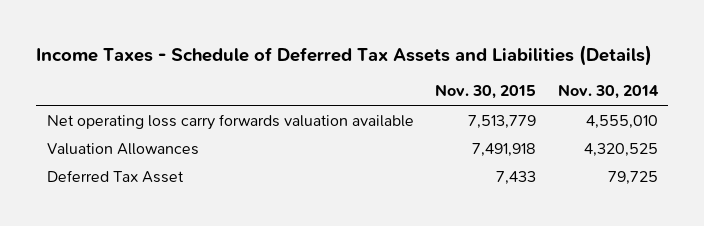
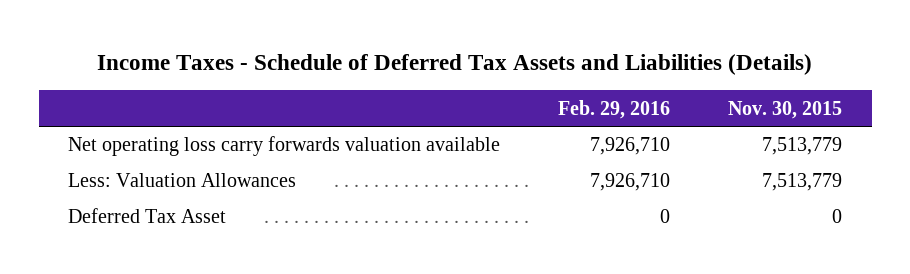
[557,84,659,100] Nov. 30, 2014 -> none
none -> [558,99,671,119] Feb. 29, 2016
[46,142,199,155] Valuation Allowances -> [67,173,296,188] Less: Valuation Allowances
[472,142,537,157] 7,491,918 -> [762,173,843,192] 7,513,779
[496,170,537,185] 7,433 -> [832,209,843,224] 0

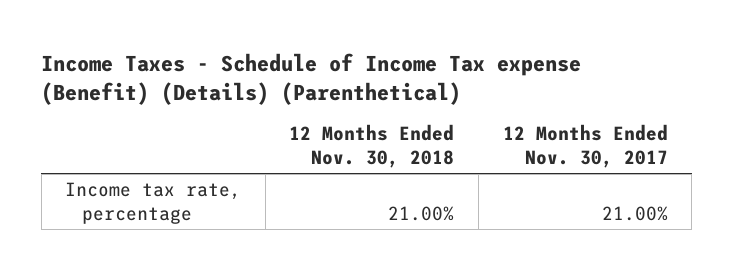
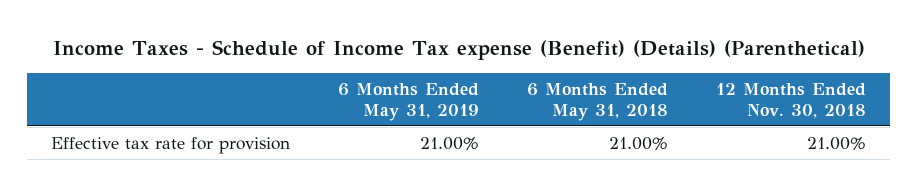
[502,124,668,169] 12 Months Ended Nov. 30, 2017 -> none
none -> [338,82,480,121] 6 Months Ended May 31, 2019
none -> [527,82,669,121] 6 Months Ended May 31, 2018
[65,181,242,224] Income tax rate, percentage -> [51,137,291,155] Effective tax rate for provision

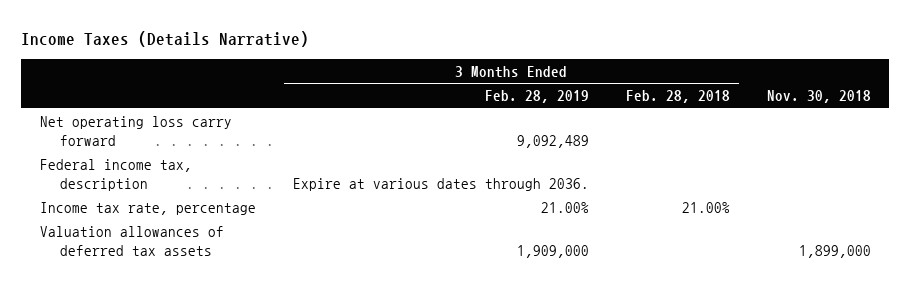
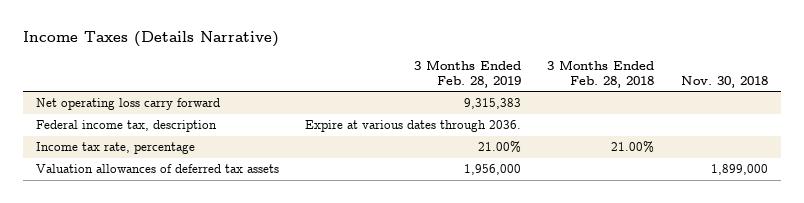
[516,134,589,148] 9,092,489 -> [464,98,522,110] 9,315,383
[516,244,589,258] 1,909,000 -> [464,164,522,176] 1,956,000

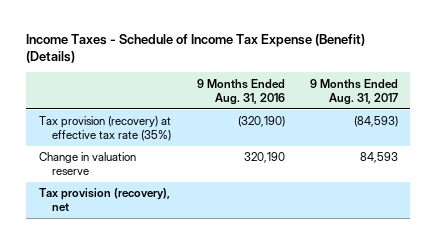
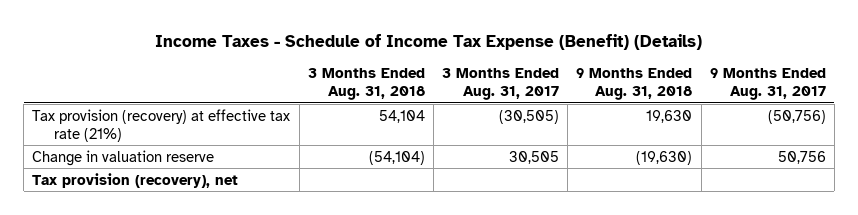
[196,78,285,105] 9 Months Ended Aug. 31, 2016 -> none
none -> [307,67,425,101] 3 Months Ended Aug. 31, 2018
none -> [442,67,560,101] 3 Months Ended Aug. 31, 2017
none -> [576,67,693,101] 9 Months Ended Aug. 31, 2018
[38,116,172,142] Tax provision (recovery) at effective tax rate (35%) -> [32,108,291,142] Tax provision (recovery) at effective tax rate (21%)
[353,116,398,128] (84,593) -> [767,109,826,124] (50,756)
[359,152,398,164] 84,593 -> [777,150,826,164] 50,756

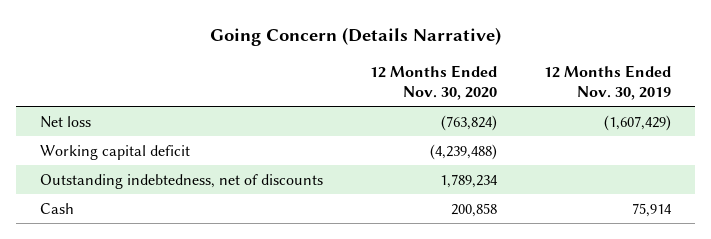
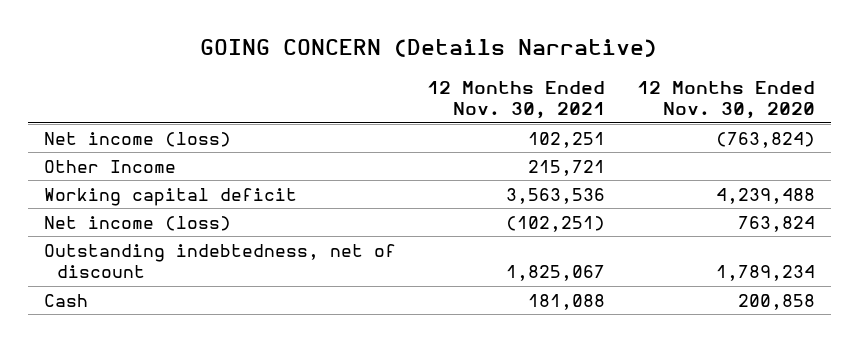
[209,26,501,46] Going Concern (Details Narrative) -> [200,39,658,58] GOING CONCERN (Details Narrative)
[544,64,672,100] 12 Months Ended Nov. 30, 2019 -> none
none -> [427,80,606,120] 12 Months Ended Nov. 30, 2021
[39,115,91,128] Net loss -> [43,131,231,147] Net income (loss)
none -> [43,159,176,173] Other Income
[430,143,498,160] (4,239,488) -> [716,187,816,204] 4,239,488
none -> [43,215,231,231] Net income (loss)
[39,173,323,189] Outstanding indebtedness, net of discounts -> [43,243,396,279] Outstanding indebtedness, net of discount

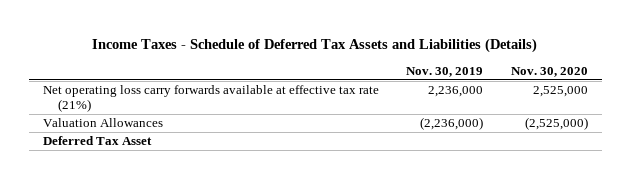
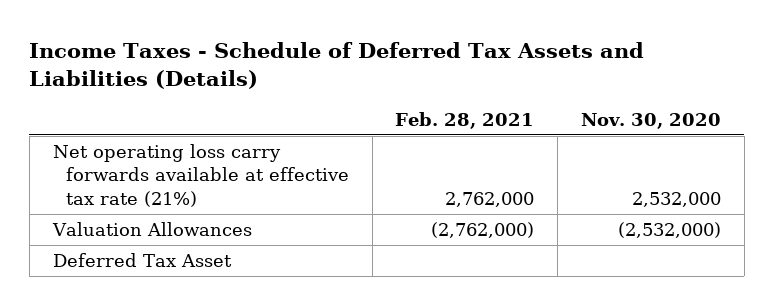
[406,66,484,77] Nov. 30, 2019 -> none
none -> [395,111,535,129] Feb. 28, 2021
[532,86,588,98] 2,525,000 -> [632,191,722,207] 2,532,000
[524,117,588,131] (2,525,000) -> [618,221,722,238] (2,532,000)

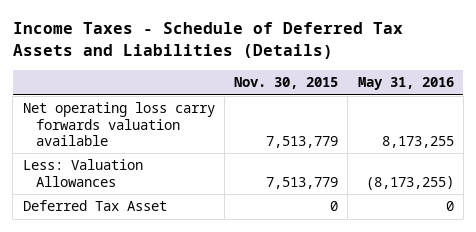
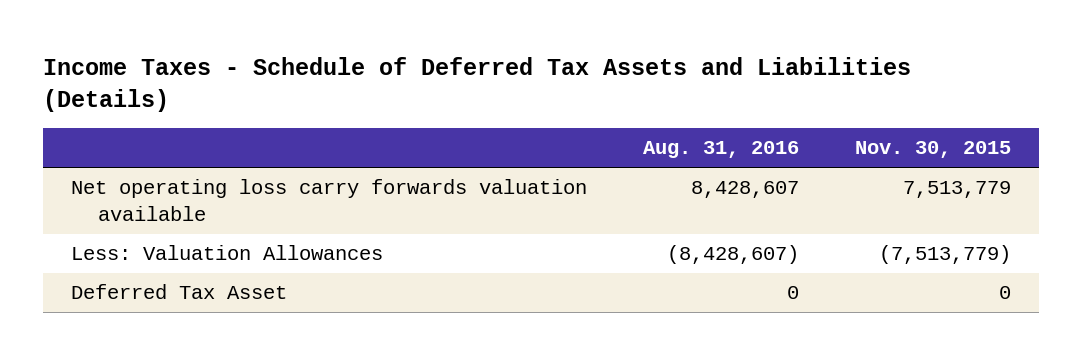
[357,77,454,91] May 31, 2016 -> none
none -> [643,141,800,159] Aug. 31, 2016
[266,176,339,189] 7,513,779 -> [879,245,1012,265] (7,513,779)

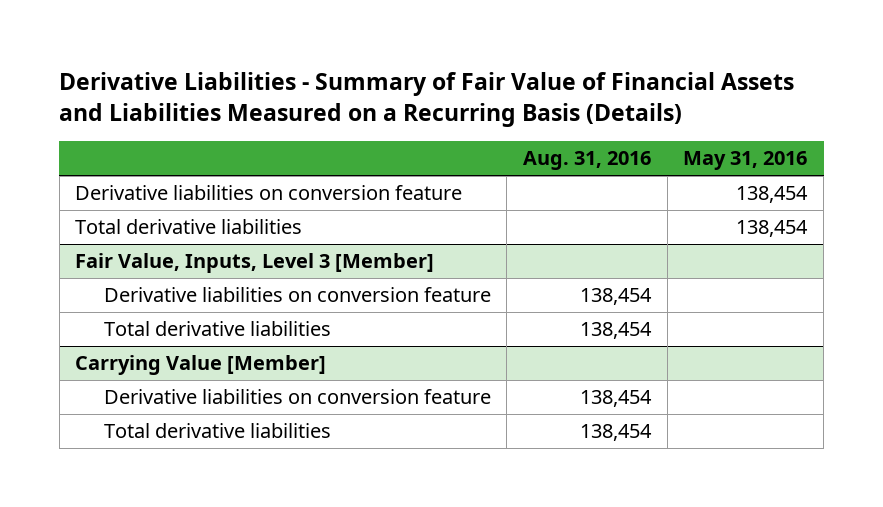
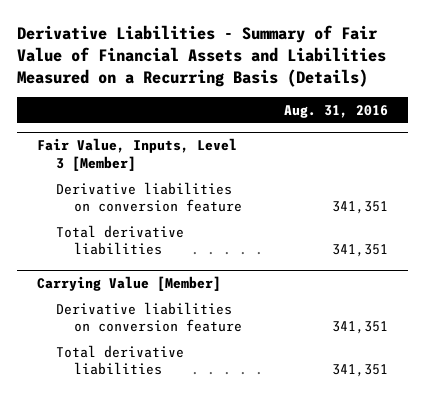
[683,151,808,171] May 31, 2016 -> none
[75,185,463,201] Derivative liabilities on conversion feature -> none
[75,219,303,235] Total derivative liabilities -> none
[580,288,653,306] 138,454 -> [331,201,388,215] 341,351
[580,322,653,340] 138,454 -> [331,244,388,258] 341,351
[580,390,653,408] 138,454 -> [331,321,388,335] 341,351
[580,424,653,442] 138,454 -> [331,364,388,378] 341,351

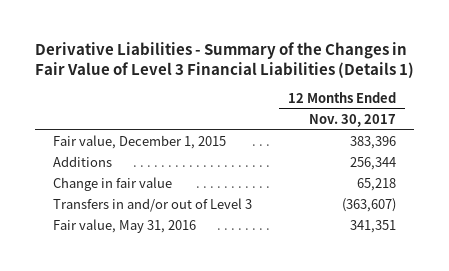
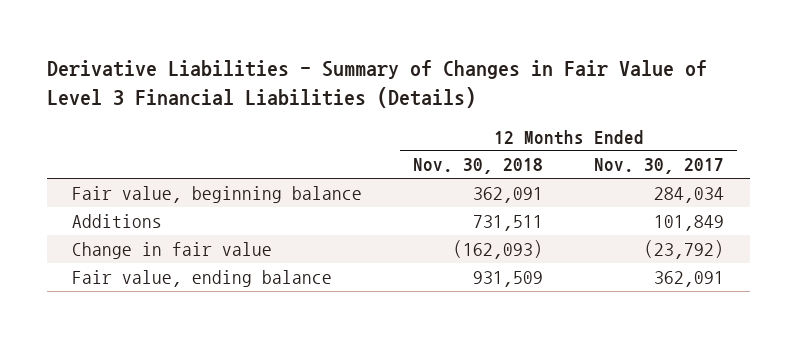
[34,41,414,78] Derivative Liabilities - Summary of the Changes in Fair Value of Level 3 Financial Liabilities (Details 1) -> [46,60,707,109] Derivative Liabilities - Summary of Changes in Fair Value of Level 3 Financial Liabilities (Details)
none -> [413,158,544,175] Nov. 30, 2018
[52,198,252,213] Transfers in and/or out of Level 3 -> none
[52,135,226,150] Fair value, December 1, 2015 -> [72,185,363,203] Fair value, beginning balance
[349,136,396,150] 383,396 -> [654,186,725,203] 284,034
[349,157,396,171] 256,344 -> [654,214,725,231] 101,849
[356,178,396,192] 65,218 -> [644,239,725,259] (23,792)
[52,219,196,234] Fair value, May 31, 2016 -> [72,269,333,287] Fair value, ending balance
[349,220,396,234] 341,351 -> [654,270,725,287] 362,091

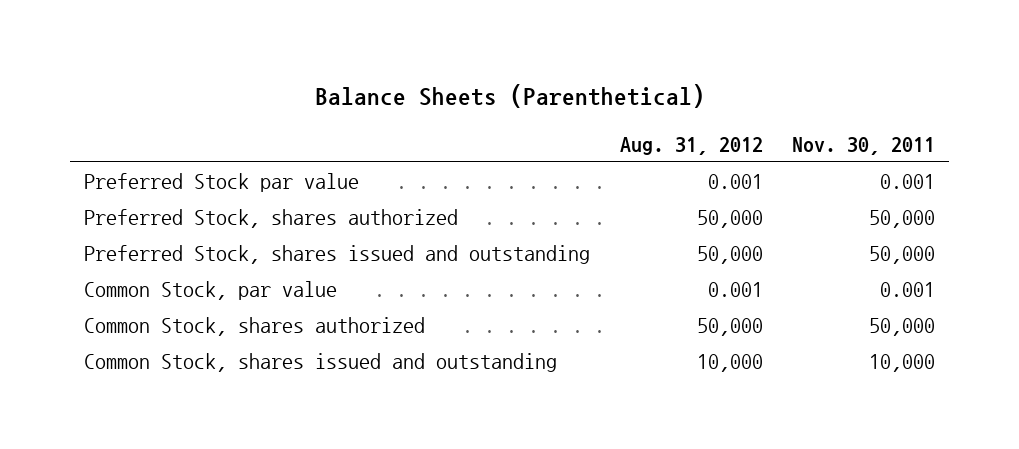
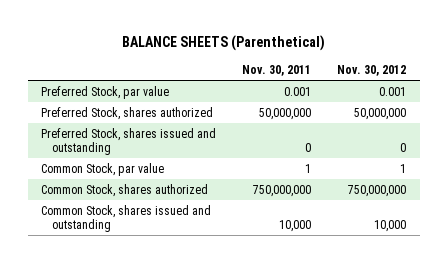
[314,83,705,108] Balance Sheets (Parenthetical) -> [121,34,325,51] BALANCE SHEETS (Parenthetical)
[619,136,763,155] Aug. 31, 2012 -> none
none -> [337,64,407,76] Nov. 30, 2012
[84,172,360,192] Preferred Stock par value -> [41,85,170,99] Preferred Stock, par value
[868,209,935,228] 50,000 -> [259,107,312,120] 50,000,000
[868,245,935,264] 50,000 -> [305,143,312,153] 0
[879,281,935,297] 0.001 -> [305,163,312,173] 1
[868,317,935,336] 50,000 -> [253,184,312,197] 750,000,000

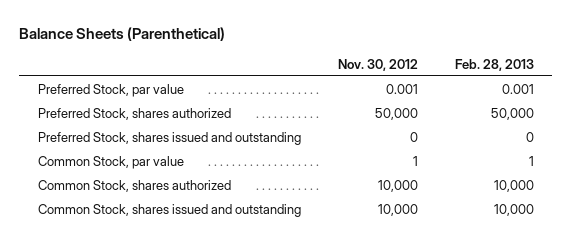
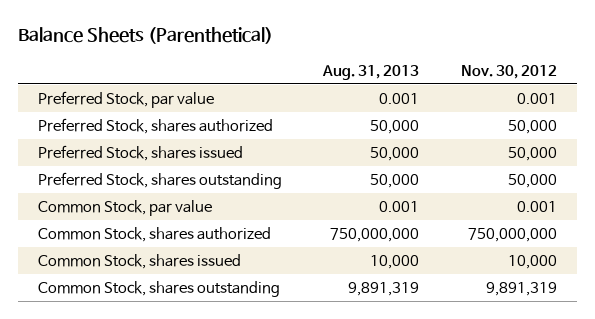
[454,58,534,71] Feb. 28, 2013 -> none
none -> [322,64,420,80] Aug. 31, 2013
none -> [38,145,244,162] Preferred Stock, shares issued
[37,131,301,145] Preferred Stock, shares issued and outstanding -> [38,172,283,190] Preferred Stock, shares outstanding
[409,131,418,142] 0 -> [507,174,557,189] 50,000
[412,155,418,166] 1 -> [516,201,557,213] 0.001
[377,179,418,192] 10,000 -> [467,228,557,243] 750,000,000
none -> [38,254,242,270] Common Stock, shares issued
[37,203,301,217] Common Stock, shares issued and outstanding -> [38,281,281,298] Common Stock, shares outstanding
[377,203,418,216] 10,000 -> [485,282,557,297] 9,891,319

